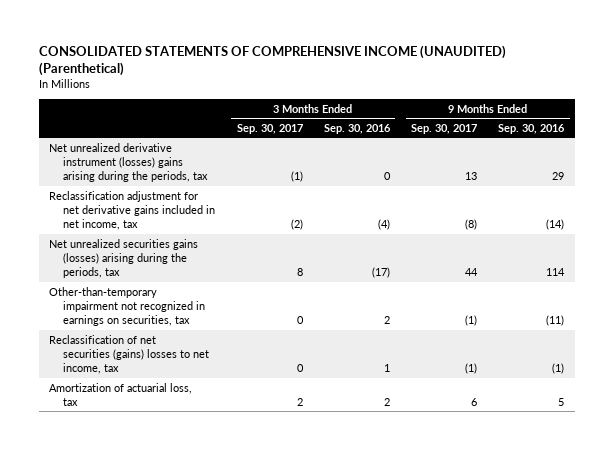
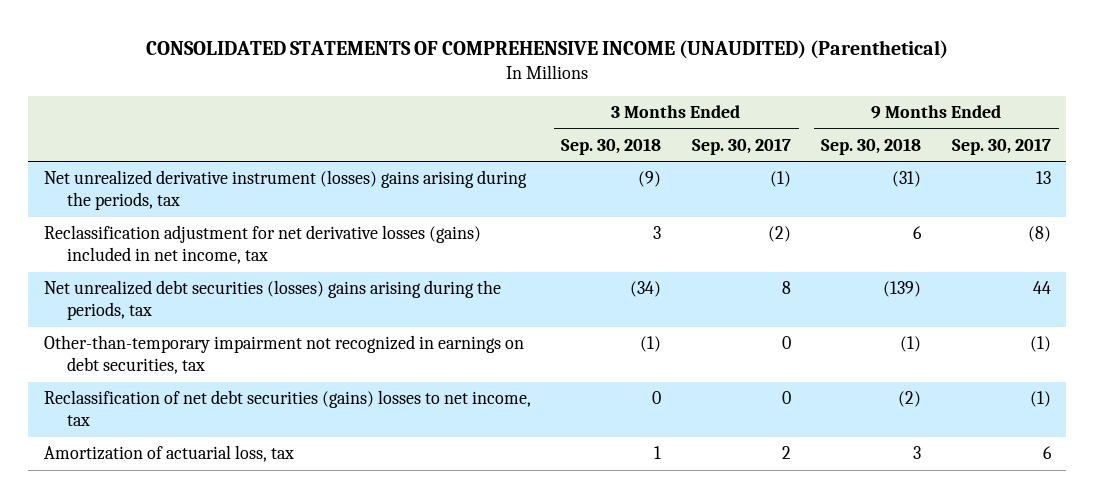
[323,123,391,134] Sep. 30, 2016 -> none
[498,123,566,134] Sep. 30, 2016 -> none
none -> [561,137,662,155] Sep. 30, 2018
none -> [821,137,922,155] Sep. 30, 2018
[49,190,216,231] Reclassification adjustment for net derivative gains included in net income, tax -> [43,225,481,265] Reclassification adjustment for net derivative losses (gains) included in net income, tax
[49,238,199,279] Net unrealized securities gains (losses) arising during the periods, tax -> [43,280,501,321] Net unrealized debt securities (losses) gains arising during the periods, tax
[49,286,206,327] Other-than-temporary impairment not recognized in earnings on securities, tax -> [43,335,524,375] Other-than-temporary impairment not recognized in earnings on debt securities, tax
[49,334,210,375] Reclassification of net securities (gains) losses to net income, tax -> [43,390,531,427] Reclassification of net debt securities (gains) losses to net income, tax

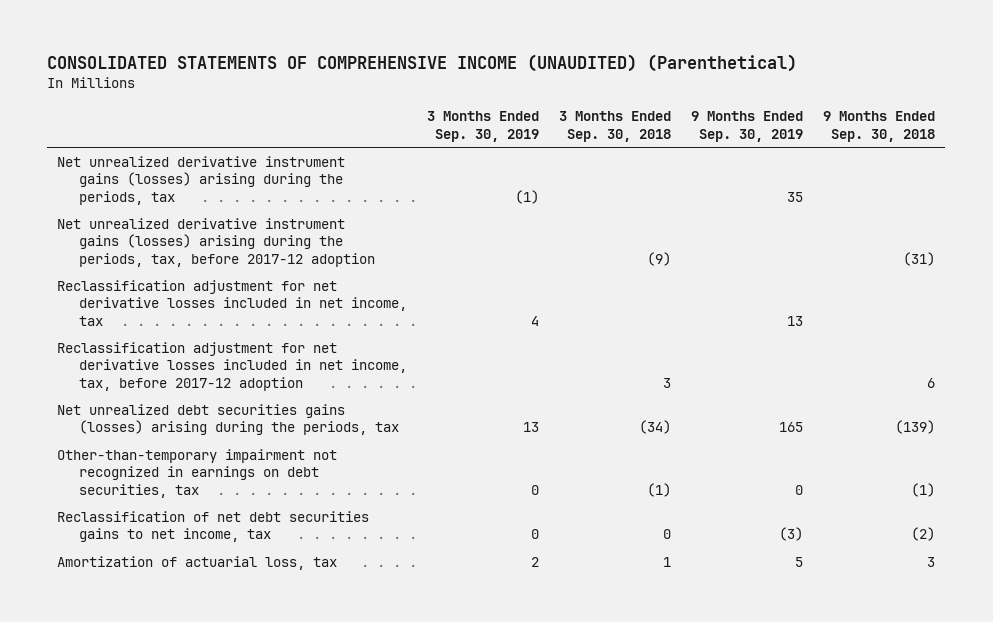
[691,137,791,155] Sep. 30, 2017 -> none
[951,137,1051,155] Sep. 30, 2017 -> none
none -> [426,111,539,142] 3 Months Ended Sep. 30, 2019
none -> [691,111,804,142] 9 Months Ended Sep. 30, 2019
none -> [57,155,346,205] Net unrealized derivative instrument gains (losses) arising during the periods, tax
[43,170,527,211] Net unrealized derivative instrument (losses) gains arising during the periods, tax -> [57,217,375,267] Net unrealized derivative instrument gains (losses) arising during the periods, tax, before 2017-12 adoption
none -> [57,279,407,326] Reclassification adjustment for net derivative losses included in net income, tax
[43,225,481,265] Reclassification adjustment for net derivative losses (gains) included in net income, tax -> [57,341,407,391] Reclassification adjustment for net derivative losses included in net income, tax, before 2017-12 adoption
[43,280,501,321] Net unrealized debt securities (losses) gains arising during the periods, tax -> [57,403,399,436] Net unrealized debt securities gains (losses) arising during the periods, tax
[43,390,531,427] Reclassification of net debt securities (gains) losses to net income, tax -> [57,510,370,543] Reclassification of net debt securities gains to net income, tax

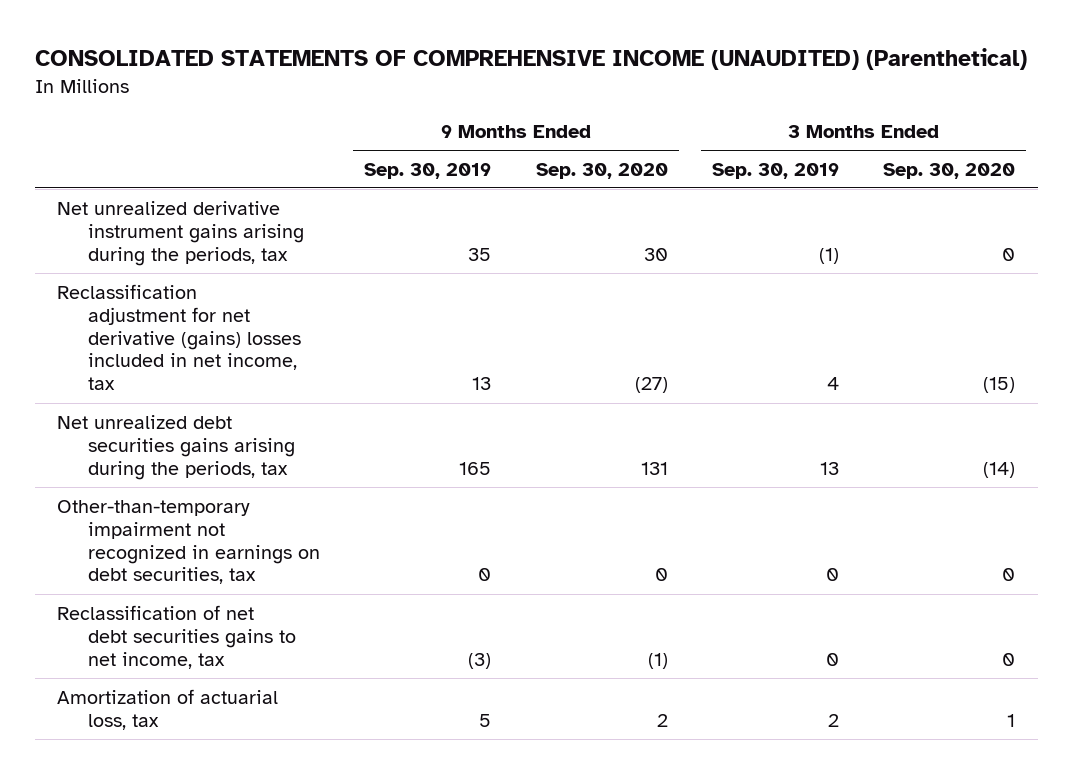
[558,111,671,142] 3 Months Ended Sep. 30, 2018 -> none
[823,111,936,142] 9 Months Ended Sep. 30, 2018 -> none
none -> [535,162,668,179] Sep. 30, 2020
none -> [883,162,1016,179] Sep. 30, 2020
[57,217,375,267] Net unrealized derivative instrument gains (losses) arising during the periods, tax, before 2017-12 adoption -> none
[57,341,407,391] Reclassification adjustment for net derivative losses included in net income, tax, before 2017-12 adoption -> none
[57,155,346,205] Net unrealized derivative instrument gains (losses) arising during the periods, tax -> [57,200,304,266] Net unrealized derivative instrument gains arising during the periods, tax
[57,279,407,326] Reclassification adjustment for net derivative losses included in net income, tax -> [57,283,301,391] Reclassification adjustment for net derivative (gains) losses included in net income, tax
[57,403,399,436] Net unrealized debt securities gains (losses) arising during the periods, tax -> [57,414,295,480] Net unrealized debt securities gains arising during the periods, tax

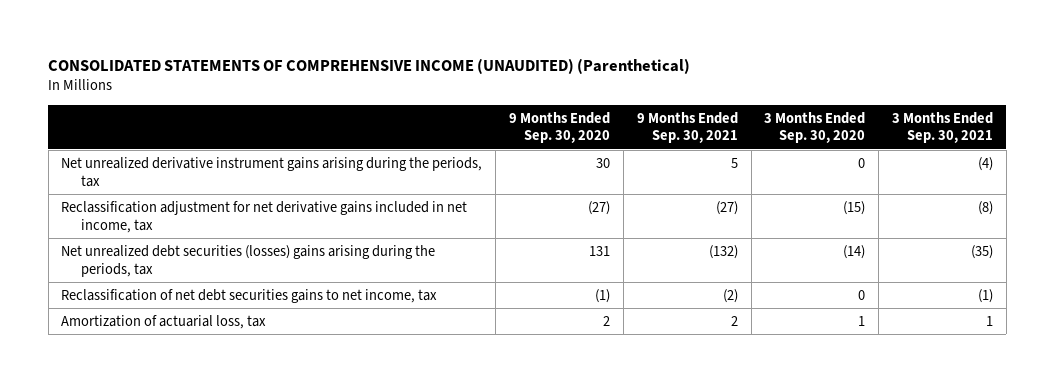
[364,162,492,179] Sep. 30, 2019 -> none
[711,162,839,179] Sep. 30, 2019 -> none
none -> [636,111,738,144] 9 Months Ended Sep. 30, 2021
none -> [892,111,994,144] 3 Months Ended Sep. 30, 2021
[57,499,320,585] Other-than-temporary impairment not recognized in earnings on debt securities, tax -> none
[57,283,301,391] Reclassification adjustment for net derivative (gains) losses included in net income, tax -> [61,200,468,233] Reclassification adjustment for net derivative gains included in net income, tax
[57,414,295,480] Net unrealized debt securities gains arising during the periods, tax -> [61,244,436,277] Net unrealized debt securities (losses) gains arising during the periods, tax

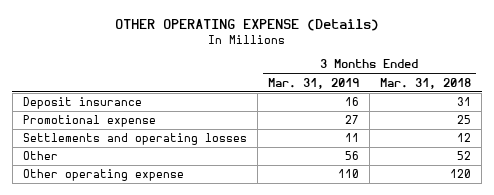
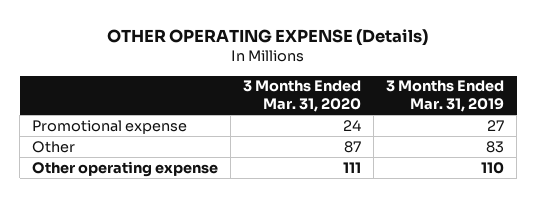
[380,77,472,89] Mar. 31, 2018 -> none
none -> [243,80,362,112] 3 Months Ended Mar. 31, 2020
[22,97,142,110] Deposit insurance -> none
[22,133,247,146] Settlements and operating losses -> none
[344,151,359,161] 56 -> [486,140,505,153] 83

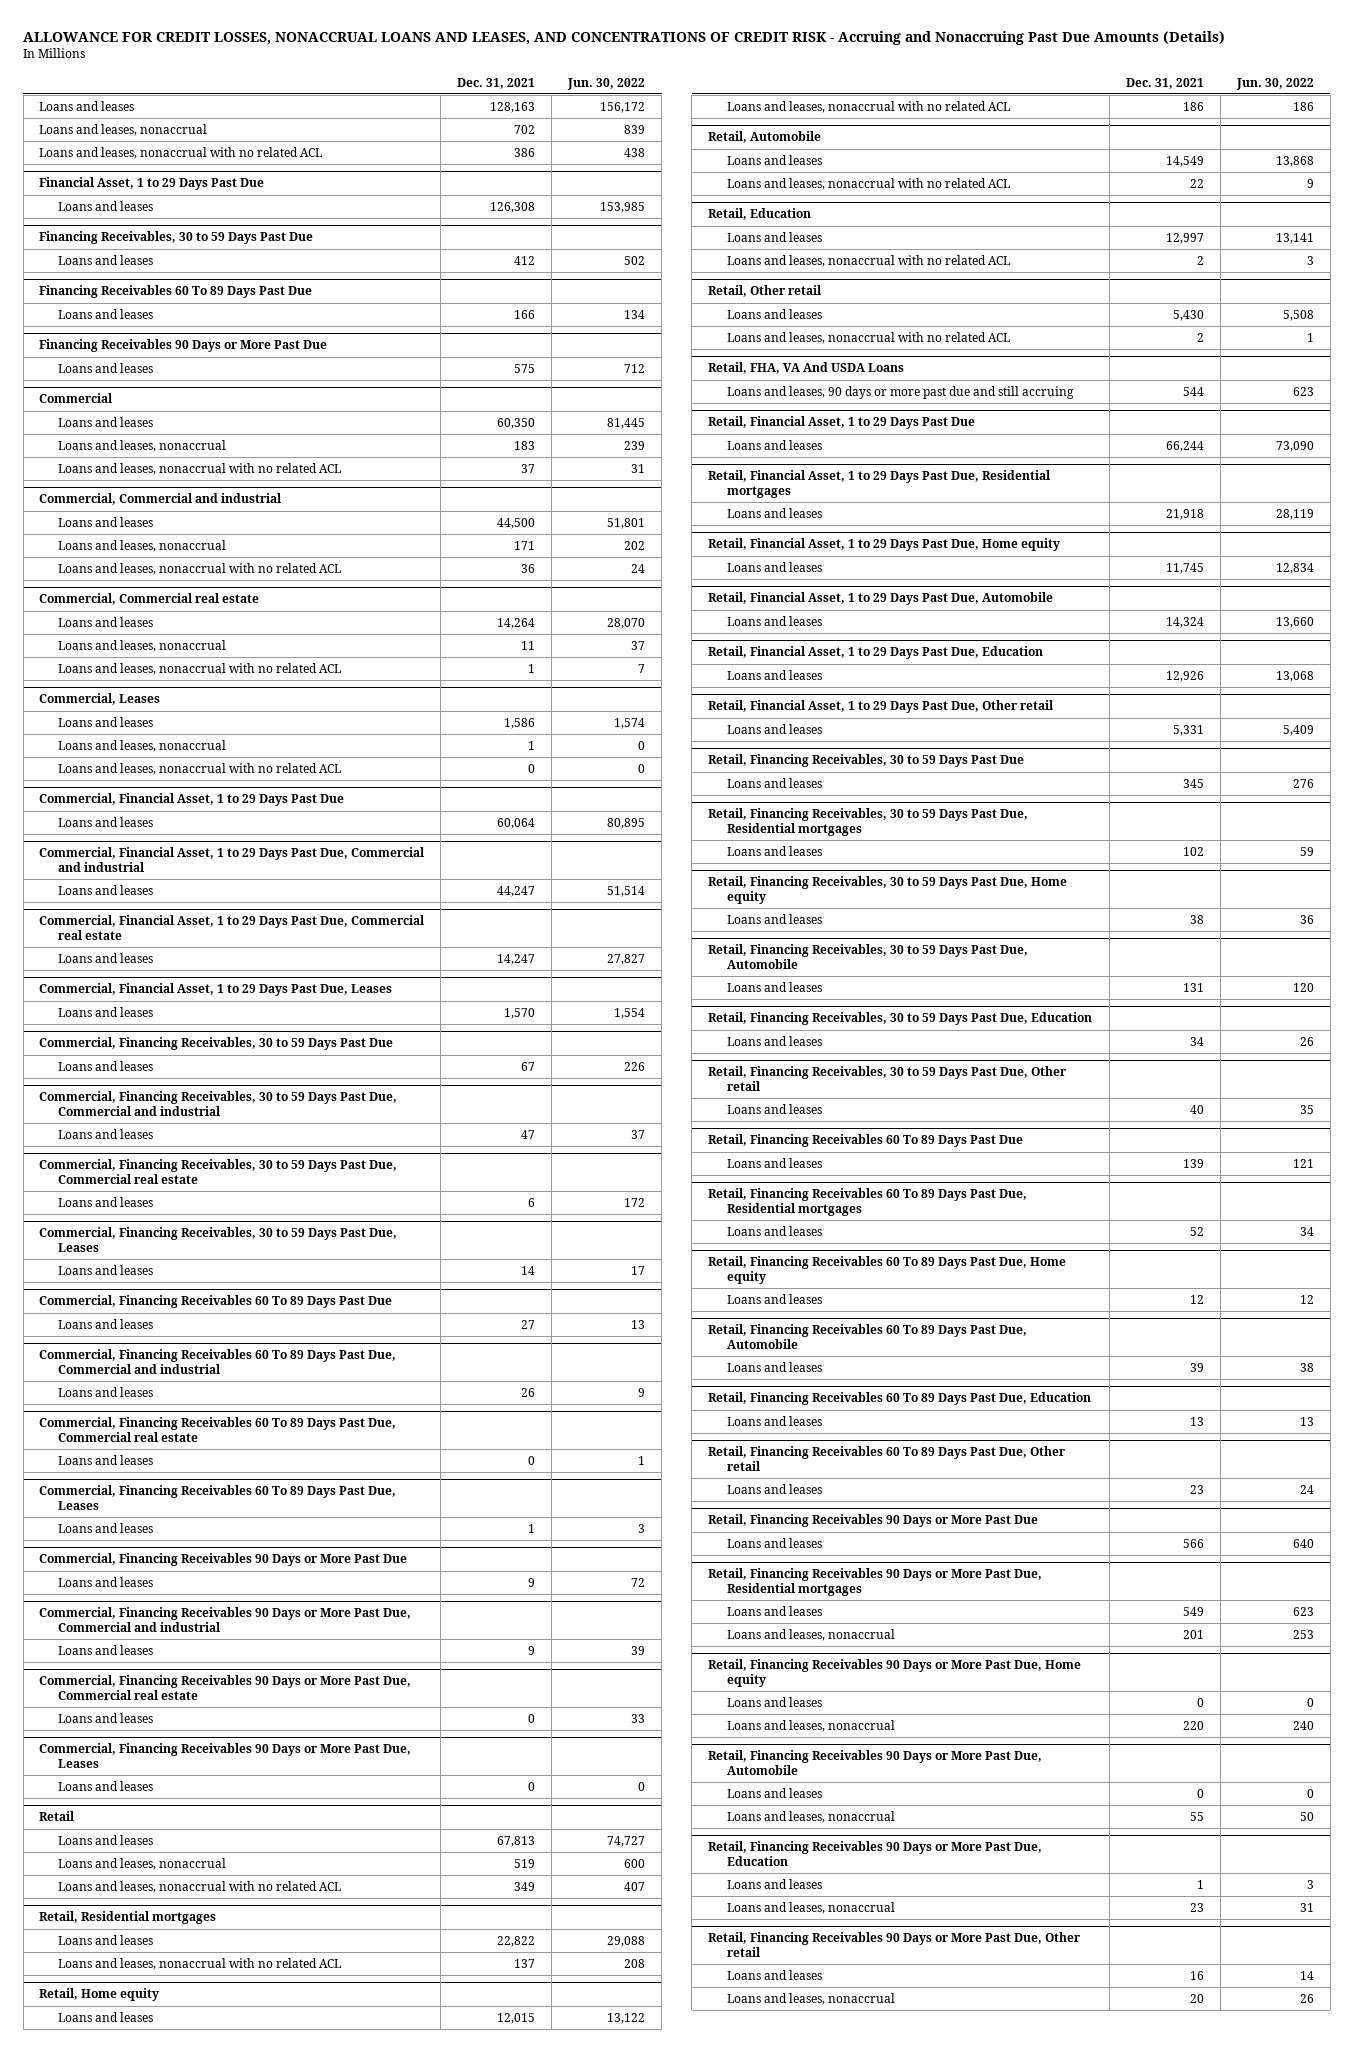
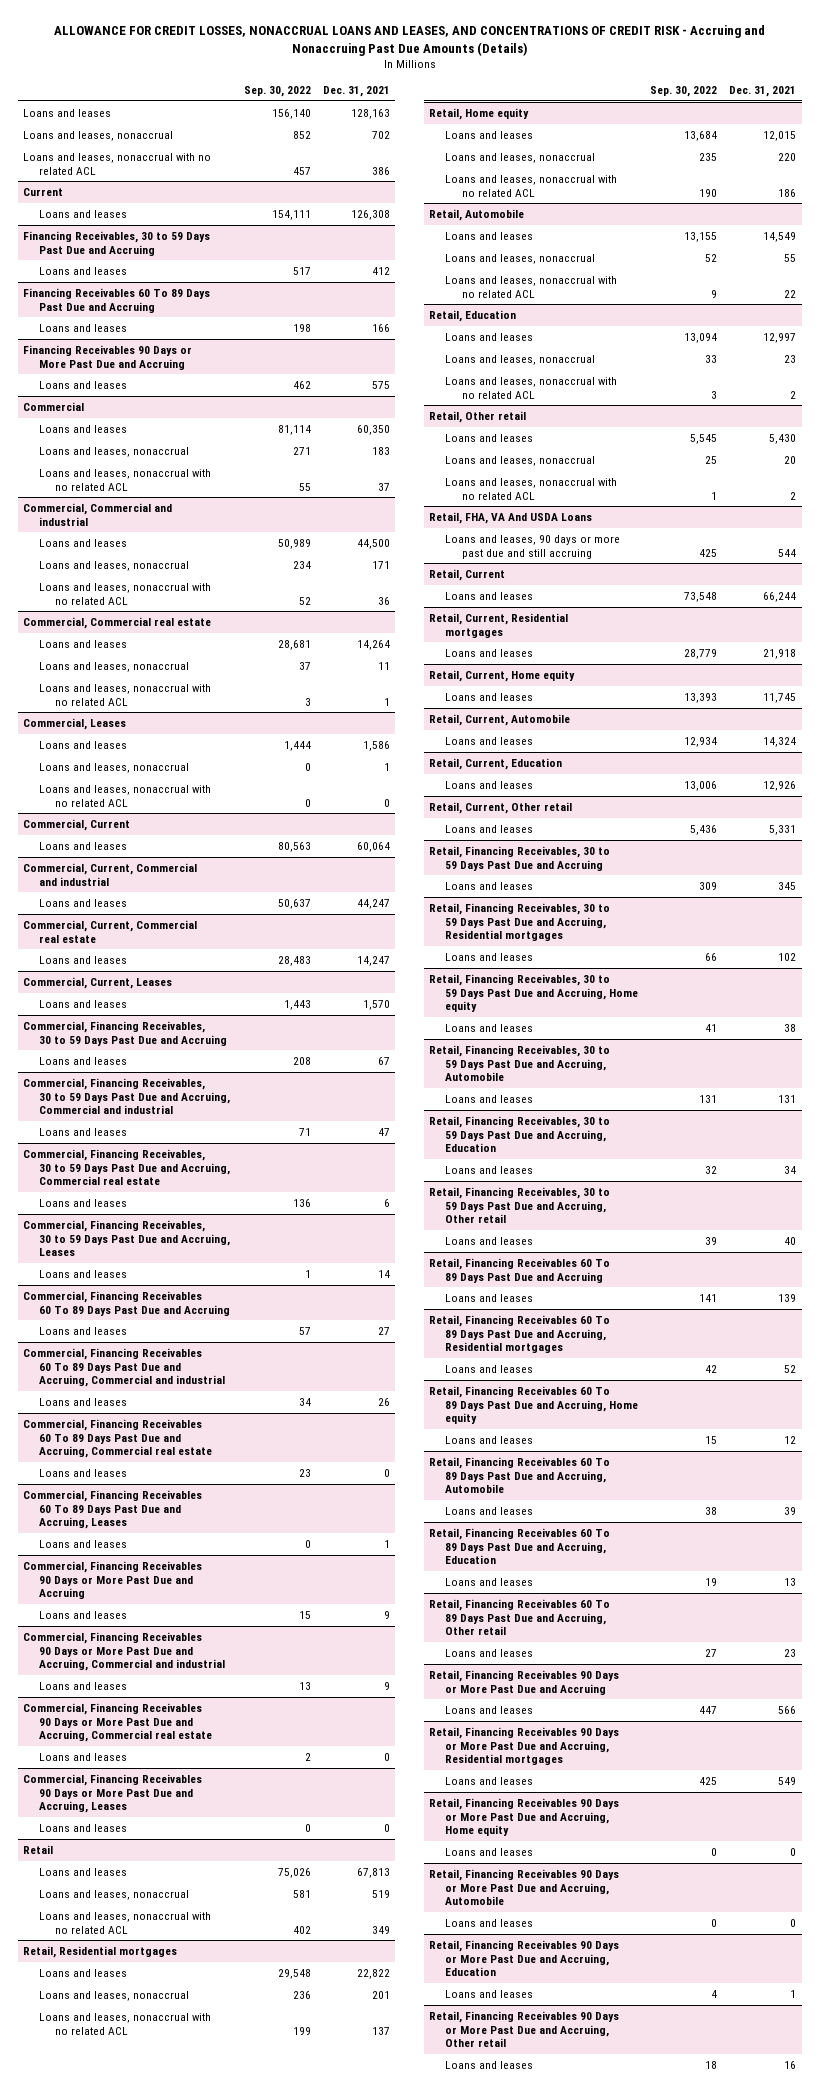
[567,77,646,90] Jun. 30, 2022 -> none
none -> [243,85,311,97] Sep. 30, 2022
[39,177,265,191] Financial Asset, 1 to 29 Days Past Due -> [23,187,64,196] Current
[39,231,314,245] Financing Receivables, 30 to 59 Days Past Due -> [23,230,211,256] Financing Receivables, 30 to 59 Days Past Due and Accruing
[39,285,313,299] Financing Receivables 60 To 89 Days Past Due -> [23,287,211,313] Financing Receivables 60 To 89 Days Past Due and Accruing
[39,339,328,353] Financing Receivables 90 Days or More Past Due -> [23,344,193,370] Financing Receivables 90 Days or More Past Due and Accruing
[39,793,345,807] Commercial, Financial Asset, 1 to 29 Days Past Due -> none
none -> [23,818,131,831] Commercial, Current
[39,847,426,872] Commercial, Financial Asset, 1 to 29 Days Past Due, Commercial and industrial -> none
none -> [23,862,198,886] Commercial, Current, Commercial and industrial
[39,915,426,940] Commercial, Financial Asset, 1 to 29 Days Past Due, Commercial real estate -> none
none -> [23,919,198,943] Commercial, Current, Commercial real estate
[39,983,393,997] Commercial, Financial Asset, 1 to 29 Days Past Due, Leases -> none
none -> [23,976,173,989] Commercial, Current, Leases
[39,1037,394,1051] Commercial, Financing Receivables, 30 to 59 Days Past Due -> [23,1020,228,1046] Commercial, Financing Receivables, 30 to 59 Days Past Due and Accruing
[39,1091,398,1116] Commercial, Financing Receivables, 30 to 59 Days Past Due, Commercial and industrial -> [23,1077,231,1115] Commercial, Financing Receivables, 30 to 59 Days Past Due and Accruing, Commercial and industrial
[39,1159,398,1184] Commercial, Financing Receivables, 30 to 59 Days Past Due, Commercial real estate -> [23,1148,231,1186] Commercial, Financing Receivables, 30 to 59 Days Past Due and Accruing, Commercial real estate
[39,1227,398,1252] Commercial, Financing Receivables, 30 to 59 Days Past Due, Leases -> [23,1219,231,1257] Commercial, Financing Receivables, 30 to 59 Days Past Due and Accruing, Leases
[39,1295,393,1309] Commercial, Financing Receivables 60 To 89 Days Past Due -> [23,1290,231,1316] Commercial, Financing Receivables 60 To 89 Days Past Due and Accruing
[39,1349,397,1374] Commercial, Financing Receivables 60 To 89 Days Past Due, Commercial and industrial -> [23,1347,226,1388] Commercial, Financing Receivables 60 To 89 Days Past Due and Accruing, Commercial and industrial
[39,1417,397,1442] Commercial, Financing Receivables 60 To 89 Days Past Due, Commercial real estate -> [23,1418,213,1459] Commercial, Financing Receivables 60 To 89 Days Past Due and Accruing, Commercial real estate
[39,1485,397,1510] Commercial, Financing Receivables 60 To 89 Days Past Due, Leases -> [23,1489,203,1530] Commercial, Financing Receivables 60 To 89 Days Past Due and Accruing, Leases
[39,1553,408,1567] Commercial, Financing Receivables 90 Days or More Past Due -> [23,1560,203,1600] Commercial, Financing Receivables 90 Days or More Past Due and Accruing
[39,1607,412,1632] Commercial, Financing Receivables 90 Days or More Past Due, Commercial and industrial -> [23,1631,226,1672] Commercial, Financing Receivables 90 Days or More Past Due and Accruing, Commercial and industrial
[39,1675,412,1700] Commercial, Financing Receivables 90 Days or More Past Due, Commercial real estate -> [23,1702,213,1743] Commercial, Financing Receivables 90 Days or More Past Due and Accruing, Commercial real estate
[39,1743,412,1768] Commercial, Financing Receivables 90 Days or More Past Due, Leases -> [23,1773,203,1814] Commercial, Financing Receivables 90 Days or More Past Due and Accruing, Leases
none -> [39,1990,190,2001] Loans and leases, nonaccrual
none -> [445,152,596,163] Loans and leases, nonaccrual
none -> [445,253,596,264] Loans and leases, nonaccrual
none -> [445,354,596,365] Loans and leases, nonaccrual
none -> [445,455,596,466] Loans and leases, nonaccrual
[708,416,976,430] Retail, Financial Asset, 1 to 29 Days Past Due -> none
none -> [429,568,506,581] Retail, Current
[708,470,1052,498] Retail, Financial Asset, 1 to 29 Days Past Due, Residential mortgages -> none
none -> [429,612,569,638] Retail, Current, Residential mortgages
[708,538,1061,552] Retail, Financial Asset, 1 to 29 Days Past Due, Home equity -> none
none -> [429,669,576,682] Retail, Current, Home equity
[708,592,1054,606] Retail, Financial Asset, 1 to 29 Days Past Due, Automobile -> none
none -> [429,713,571,726] Retail, Current, Automobile
[708,646,1044,660] Retail, Financial Asset, 1 to 29 Days Past Due, Education -> none
none -> [429,757,563,770] Retail, Current, Education
[708,700,1055,714] Retail, Financial Asset, 1 to 29 Days Past Due, Other retail -> none
none -> [429,801,573,814] Retail, Current, Other retail
[708,754,1025,768] Retail, Financing Receivables, 30 to 59 Days Past Due -> [429,845,611,871] Retail, Financing Receivables, 30 to 59 Days Past Due and Accruing
[708,808,1029,836] Retail, Financing Receivables, 30 to 59 Days Past Due, Residential mortgages -> [429,902,611,942] Retail, Financing Receivables, 30 to 59 Days Past Due and Accruing, Residential mortgages
[708,876,1068,904] Retail, Financing Receivables, 30 to 59 Days Past Due, Home equity -> [429,973,639,1013] Retail, Financing Receivables, 30 to 59 Days Past Due and Accruing, Home equity
[708,944,1029,969] Retail, Financing Receivables, 30 to 59 Days Past Due, Automobile -> [429,1044,611,1082] Retail, Financing Receivables, 30 to 59 Days Past Due and Accruing, Automobile
[708,1012,1093,1026] Retail, Financing Receivables, 30 to 59 Days Past Due, Education -> [429,1115,611,1153] Retail, Financing Receivables, 30 to 59 Days Past Due and Accruing, Education
[708,1066,1068,1091] Retail, Financing Receivables, 30 to 59 Days Past Due, Other retail -> [429,1186,611,1224] Retail, Financing Receivables, 30 to 59 Days Past Due and Accruing, Other retail
[708,1134,1024,1148] Retail, Financing Receivables 60 To 89 Days Past Due -> [429,1257,611,1283] Retail, Financing Receivables 60 To 89 Days Past Due and Accruing
[708,1188,1028,1216] Retail, Financing Receivables 60 To 89 Days Past Due, Residential mortgages -> [429,1314,611,1354] Retail, Financing Receivables 60 To 89 Days Past Due and Accruing, Residential mortgages
[708,1256,1067,1284] Retail, Financing Receivables 60 To 89 Days Past Due, Home equity -> [429,1385,639,1425] Retail, Financing Receivables 60 To 89 Days Past Due and Accruing, Home equity
[708,1324,1028,1349] Retail, Financing Receivables 60 To 89 Days Past Due, Automobile -> [429,1456,611,1494] Retail, Financing Receivables 60 To 89 Days Past Due and Accruing, Automobile
[708,1392,1092,1406] Retail, Financing Receivables 60 To 89 Days Past Due, Education -> [429,1527,611,1565] Retail, Financing Receivables 60 To 89 Days Past Due and Accruing, Education
[708,1446,1067,1471] Retail, Financing Receivables 60 To 89 Days Past Due, Other retail -> [429,1598,611,1636] Retail, Financing Receivables 60 To 89 Days Past Due and Accruing, Other retail
[708,1514,1039,1528] Retail, Financing Receivables 90 Days or More Past Due -> [429,1669,620,1695] Retail, Financing Receivables 90 Days or More Past Due and Accruing
[708,1568,1043,1596] Retail, Financing Receivables 90 Days or More Past Due, Residential mortgages -> [429,1726,620,1766] Retail, Financing Receivables 90 Days or More Past Due and Accruing, Residential mortgages
[727,1629,896,1642] Loans and leases, nonaccrual -> none
[708,1659,1082,1687] Retail, Financing Receivables 90 Days or More Past Due, Home equity -> [429,1797,620,1837] Retail, Financing Receivables 90 Days or More Past Due and Accruing, Home equity
[727,1720,896,1733] Loans and leases, nonaccrual -> none
[708,1750,1043,1775] Retail, Financing Receivables 90 Days or More Past Due, Automobile -> [429,1868,620,1906] Retail, Financing Receivables 90 Days or More Past Due and Accruing, Automobile
[727,1811,896,1824] Loans and leases, nonaccrual -> none
[708,1841,1043,1866] Retail, Financing Receivables 90 Days or More Past Due, Education -> [429,1939,620,1977] Retail, Financing Receivables 90 Days or More Past Due and Accruing, Education
[727,1902,896,1915] Loans and leases, nonaccrual -> none
[708,1932,1082,1957] Retail, Financing Receivables 90 Days or More Past Due, Other retail -> [429,2010,620,2048] Retail, Financing Receivables 90 Days or More Past Due and Accruing, Other retail
[727,1993,896,2006] Loans and leases, nonaccrual -> none

